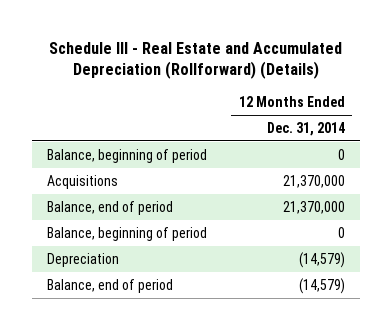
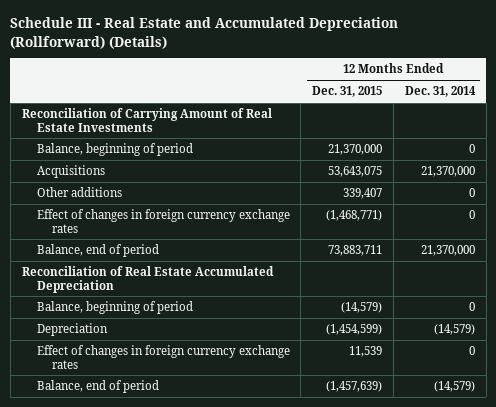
none -> [312,86,383,98] Dec. 31, 2015
none -> [21,108,272,132] Reconciliation of Carrying Amount of Real Estate Investments
none -> [36,187,122,198] Other additions
none -> [36,209,290,233] Effect of changes in foreign currency exchange rates
none -> [21,266,274,293] Reconciliation of Real Estate Accumulated Depreciation
none -> [36,345,290,369] Effect of changes in foreign currency exchange rates

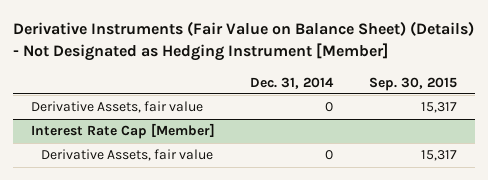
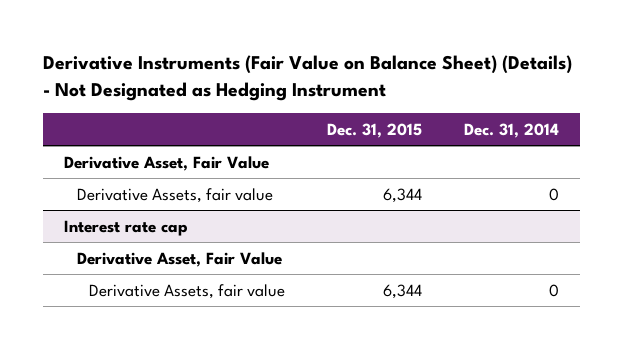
[12,21,474,62] Derivative Instruments (Fair Value on Balance Sheet) (Details) - Not Designated as Hedging Instrument [Member] -> [42,55,572,101] Derivative Instruments (Fair Value on Balance Sheet) (Details) - Not Designated as Hedging Instrument
[369,76,458,91] Sep. 30, 2015 -> none
none -> [327,122,423,138] Dec. 31, 2015
none -> [63,155,269,171] Derivative Asset, Fair Value
[30,123,215,140] Interest Rate Cap [Member] -> [63,219,188,236] Interest rate cap
none -> [76,251,282,267] Derivative Asset, Fair Value

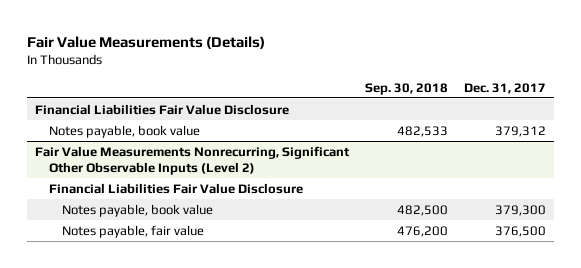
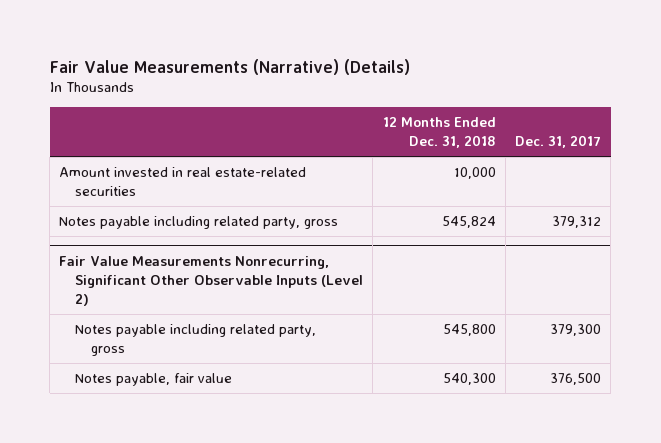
[27,36,266,50] Fair Value Measurements (Details) -> [49,58,410,75] Fair Value Measurements (Narrative) (Details)
[364,82,448,95] Sep. 30, 2018 -> none
none -> [382,117,496,149] 12 Months Ended Dec. 31, 2018
[35,103,290,115] Financial Liabilities Fair Value Disclosure -> none
none -> [59,167,307,197] Amount invested in real estate-related securities
[48,124,200,138] Notes payable, book value -> [59,216,339,230] Notes payable including related party, gross
[48,182,303,194] Financial Liabilities Fair Value Disclosure -> none
[61,203,213,217] Notes payable, book value -> [75,324,317,357] Notes payable including related party, gross

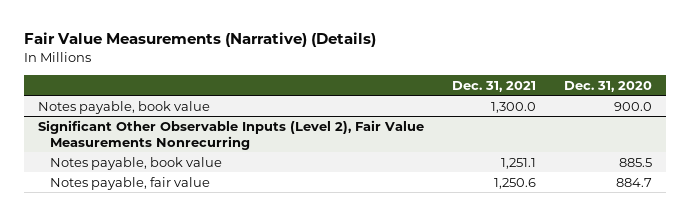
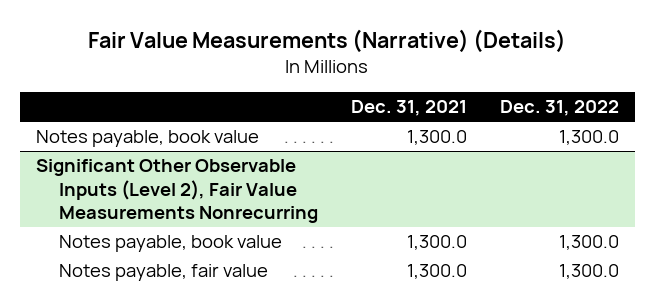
[564,80,653,92] Dec. 31, 2020 -> none
none -> [499,100,619,117] Dec. 31, 2022
[501,157,537,169] 1,251.1 -> [406,235,467,251] 1,300.0
[494,177,537,189] 1,250.6 -> [406,264,467,280] 1,300.0

